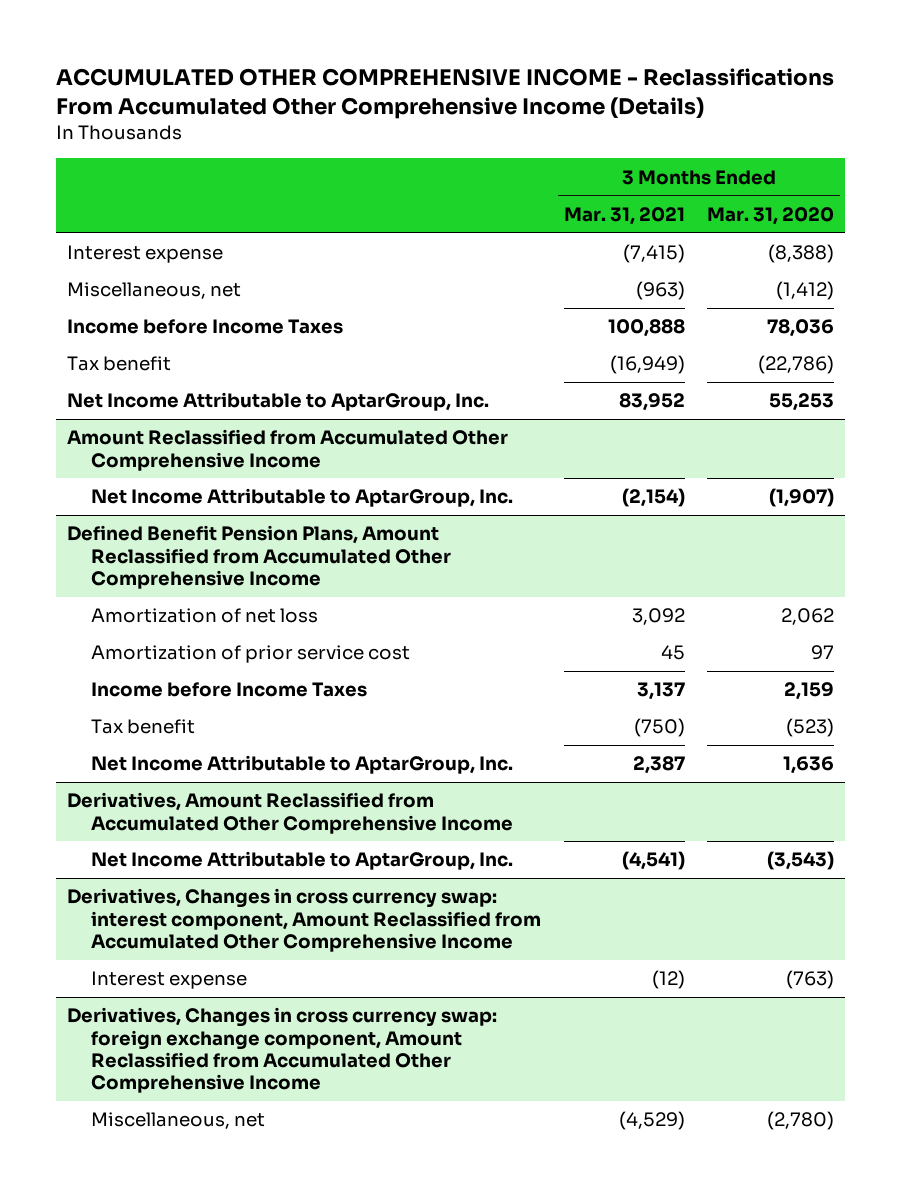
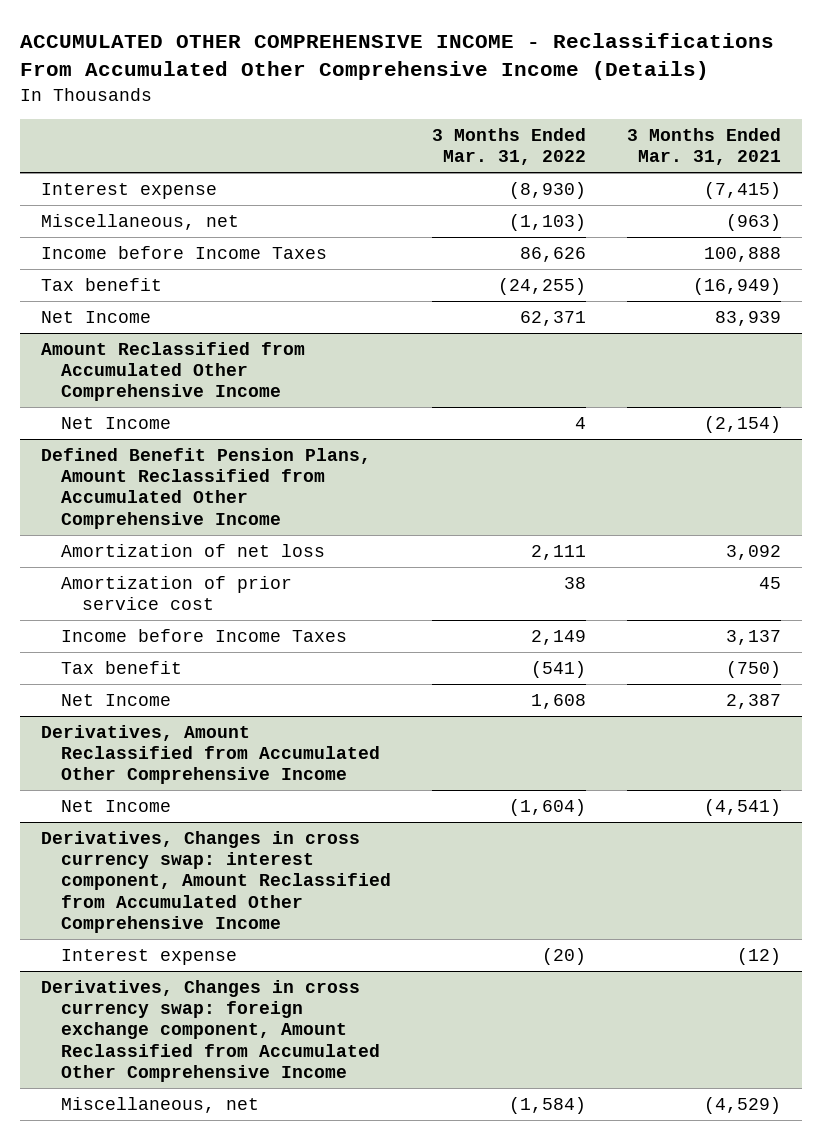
[706,206,834,225] Mar. 31, 2020 -> none
none -> [432,128,587,166] 3 Months Ended Mar. 31, 2022
[67,392,490,412] Net Income Attributable to AptarGroup, Inc. -> none
none -> [40,310,151,323] Net Income
[91,488,514,508] Net Income Attributable to AptarGroup, Inc. -> [61,416,172,429] Net Income
[91,755,514,775] Net Income Attributable to AptarGroup, Inc. -> [61,693,172,706] Net Income
[91,851,514,871] Net Income Attributable to AptarGroup, Inc. -> [61,799,172,812] Net Income

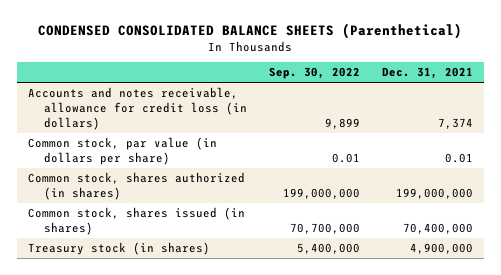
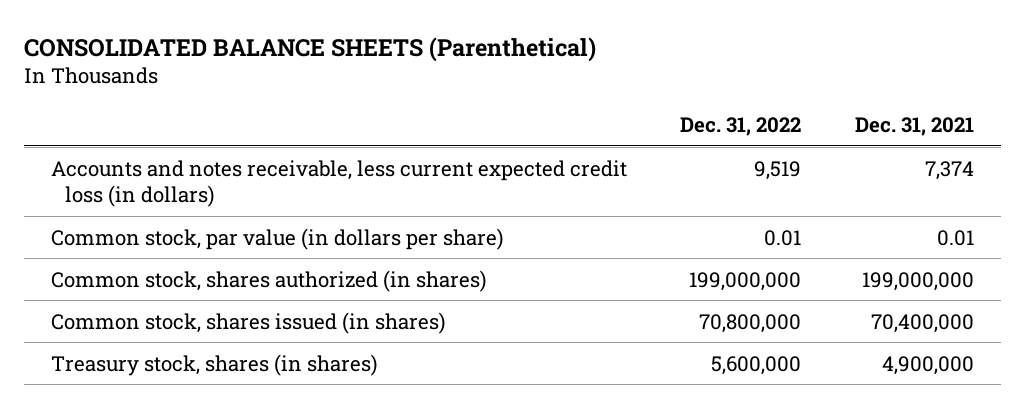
[38,23,463,40] CONDENSED CONSOLIDATED BALANCE SHEETS (Parenthetical) -> [23,36,596,62] CONSOLIDATED BALANCE SHEETS (Parenthetical)
[268,67,360,80] Sep. 30, 2022 -> none
none -> [680,117,802,137] Dec. 31, 2022
[28,87,247,130] Accounts and notes receivable, allowance for credit loss (in dollars) -> [50,159,627,207] Accounts and notes receivable, less current expected credit loss (in dollars)
[28,242,211,256] Treasury stock (in shares) -> [50,353,378,376] Treasury stock, shares (in shares)

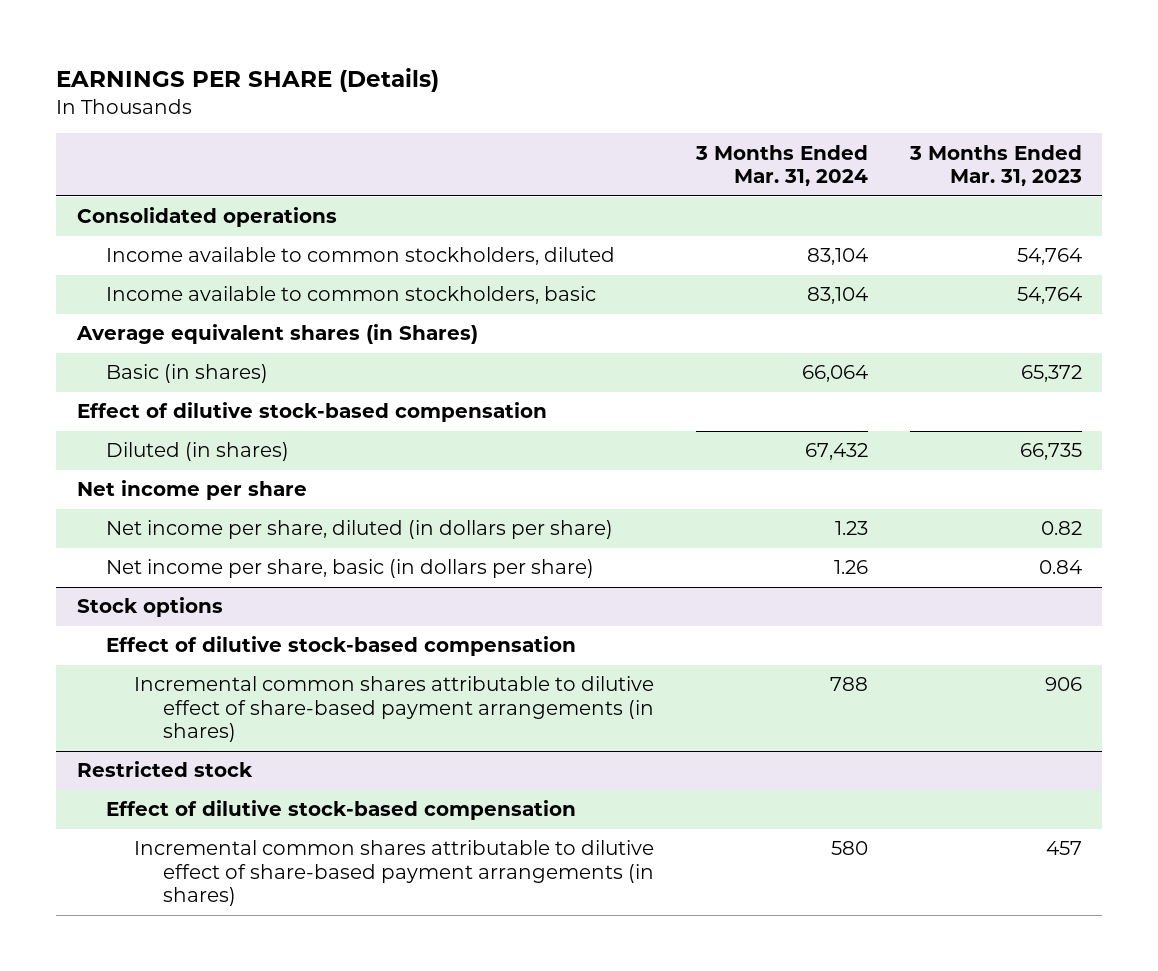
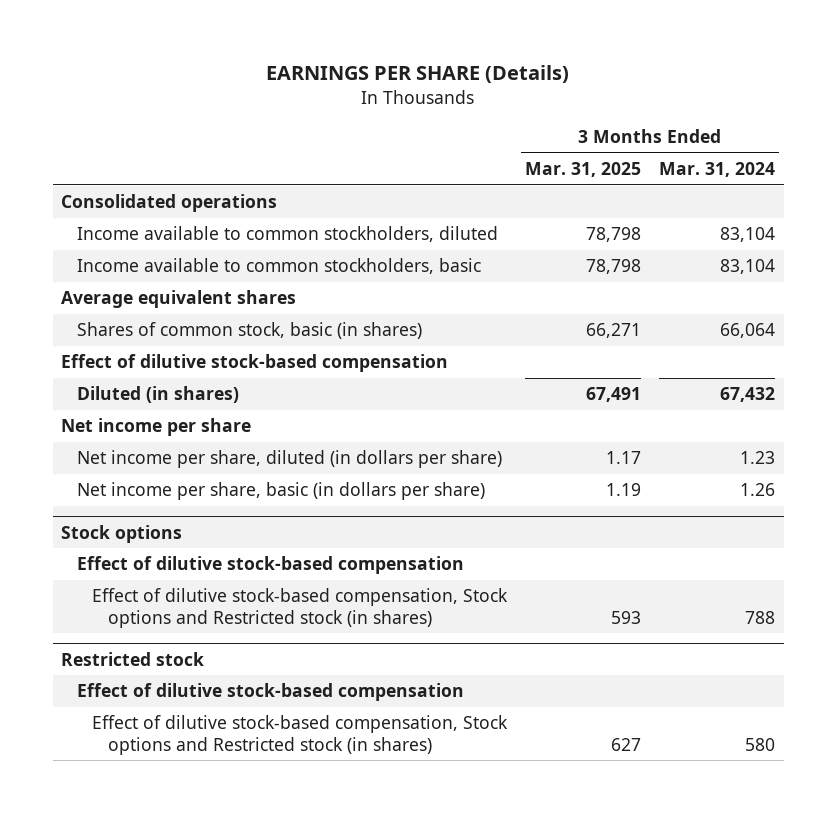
[908,144,1082,187] 3 Months Ended Mar. 31, 2023 -> none
none -> [525,162,642,178] Mar. 31, 2025
[75,324,478,345] Average equivalent shares (in Shares) -> [61,290,297,309] Average equivalent shares
[105,364,268,384] Basic (in shares) -> [76,322,422,340] Shares of common stock, basic (in shares)
[134,676,655,743] Incremental common shares attributable to dilutive effect of share-based payment arrangements (in shares) -> [92,588,509,628] Effect of dilutive stock-based compensation, Stock options and Restricted stock (in shares)
[134,840,655,907] Incremental common shares attributable to dilutive effect of share-based payment arrangements (in shares) -> [92,715,509,755] Effect of dilutive stock-based compensation, Stock options and Restricted stock (in shares)

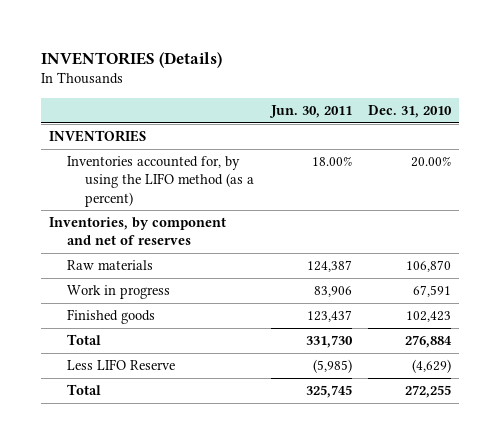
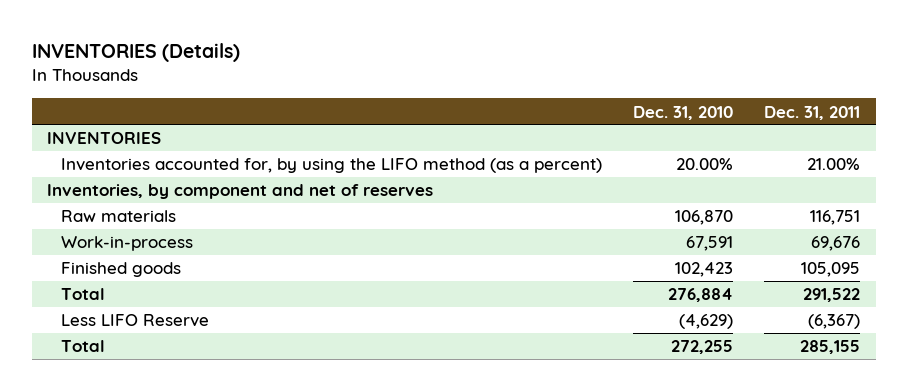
[268,105,352,119] Jun. 30, 2011 -> none
none -> [764,105,861,120] Dec. 31, 2011
[67,285,171,300] Work in progress -> [60,236,193,252] Work-in-process

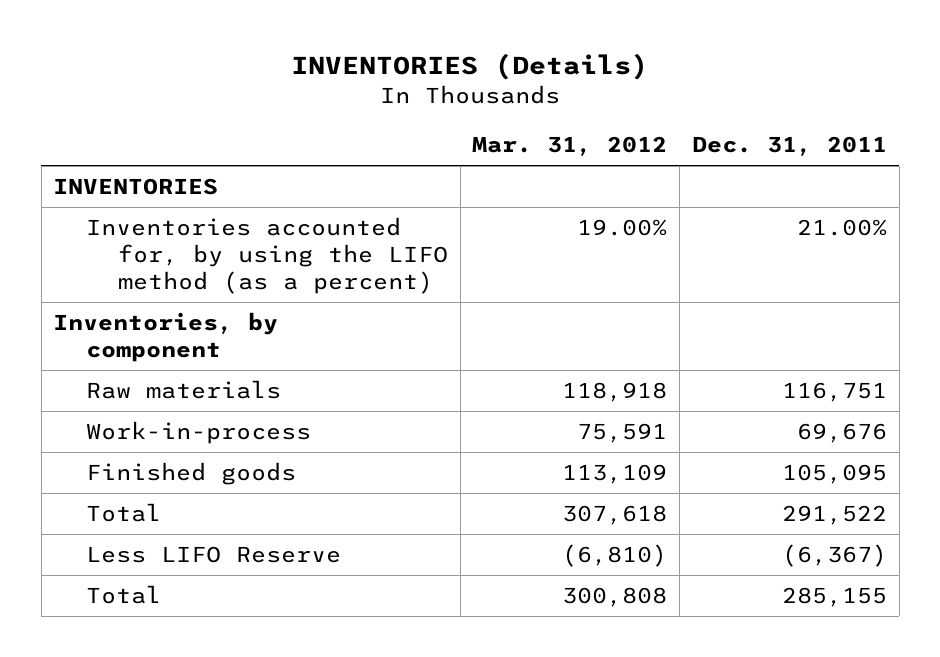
[633,105,734,120] Dec. 31, 2010 -> none
none -> [472,136,668,157] Mar. 31, 2012
[47,184,434,200] Inventories, by component and net of reserves -> [53,311,279,362] Inventories, by component

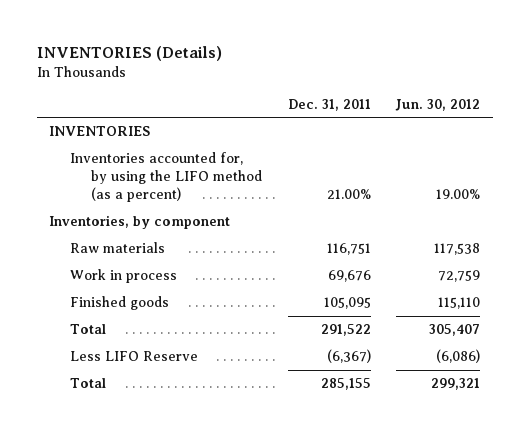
[472,136,668,157] Mar. 31, 2012 -> none
none -> [395,98,481,111] Jun. 30, 2012
[85,420,311,444] Work-in-process -> [70,269,178,284] Work in process

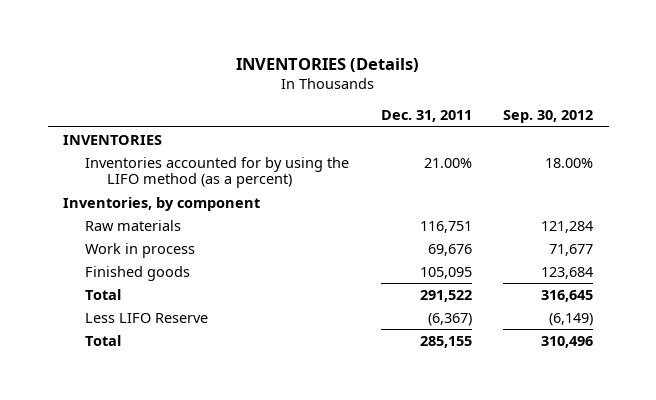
[395,98,481,111] Jun. 30, 2012 -> none
none -> [503,110,594,124] Sep. 30, 2012
[70,152,263,202] Inventories accounted for, by using the LIFO method (as a percent) -> [85,156,350,189] Inventories accounted for by using the LIFO method (as a percent)

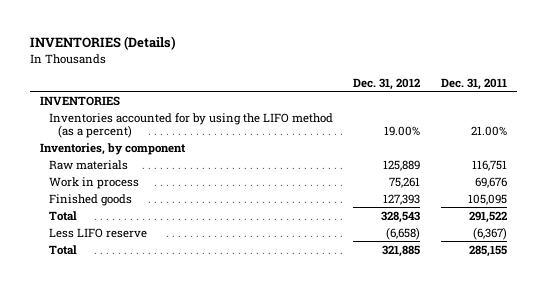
[503,110,594,124] Sep. 30, 2012 -> none
none -> [353,77,421,90] Dec. 31, 2012
[85,312,209,323] Less LIFO Reserve -> [49,227,148,238] Less LIFO reserve

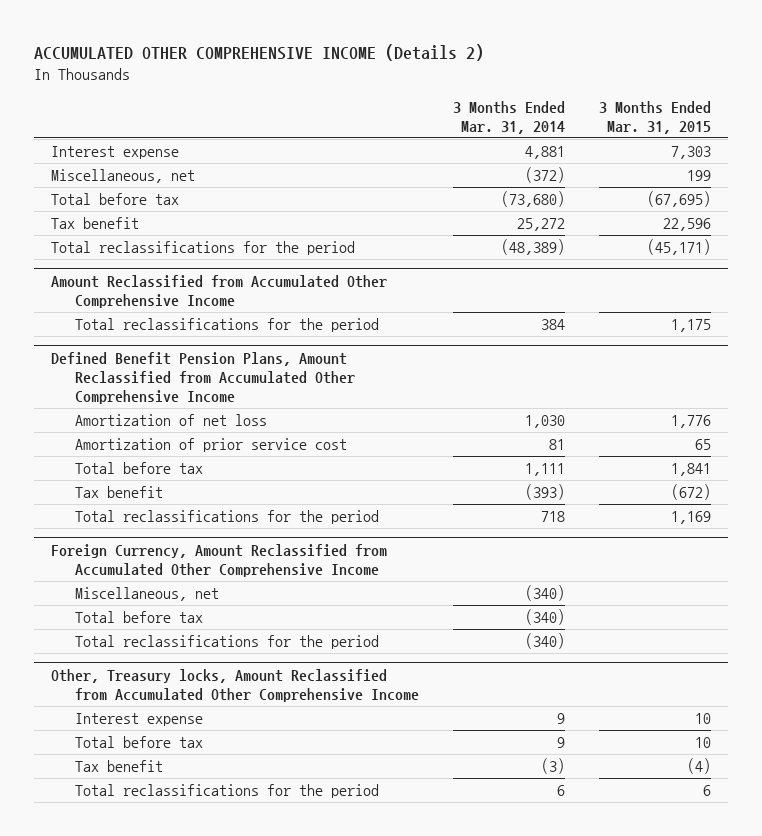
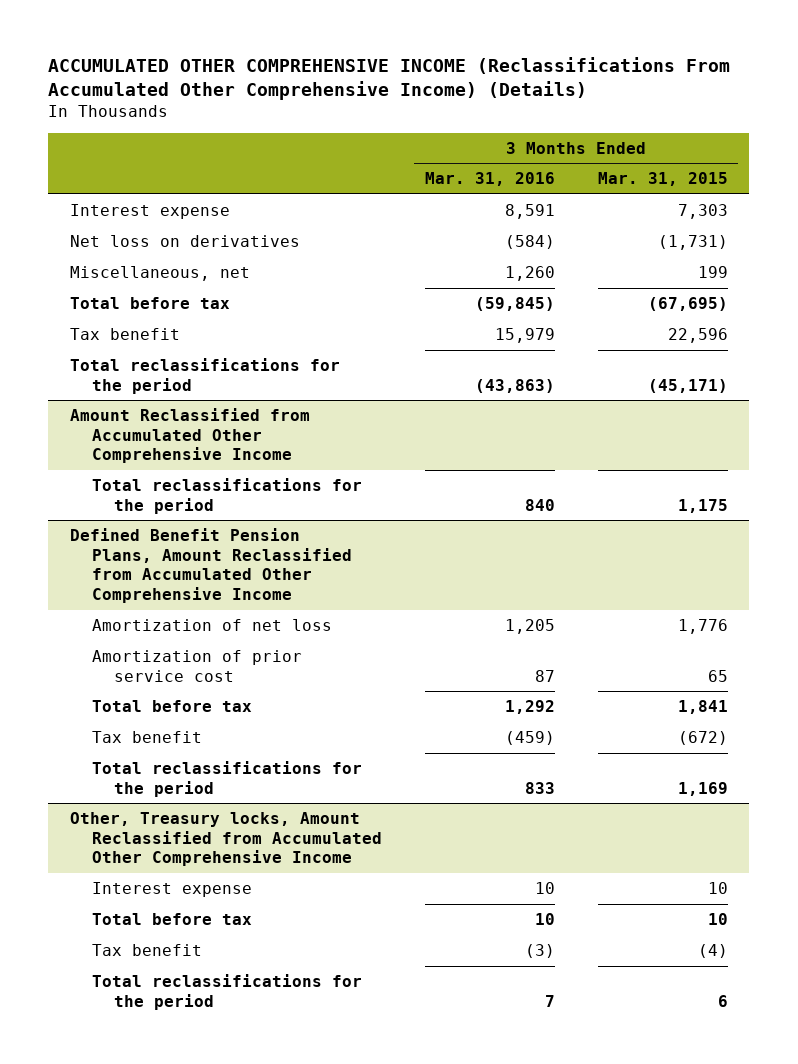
[33,43,484,61] ACCUMULATED OTHER COMPREHENSIVE INCOME (Details 2) -> [48,57,731,101] ACCUMULATED OTHER COMPREHENSIVE INCOME (Reclassifications From Accumulated Other Comprehensive Income) (Details)
[452,100,565,135] 3 Months Ended Mar. 31, 2014 -> none
none -> [424,172,555,187] Mar. 31, 2016
none -> [69,234,300,247] Net loss on derivatives
[50,543,387,577] Foreign Currency, Amount Reclassified from Accumulated Other Comprehensive Income -> none
[74,586,219,601] Miscellaneous, net -> none
[74,610,203,623] Total before tax -> none
[74,634,379,649] Total reclassifications for the period -> none

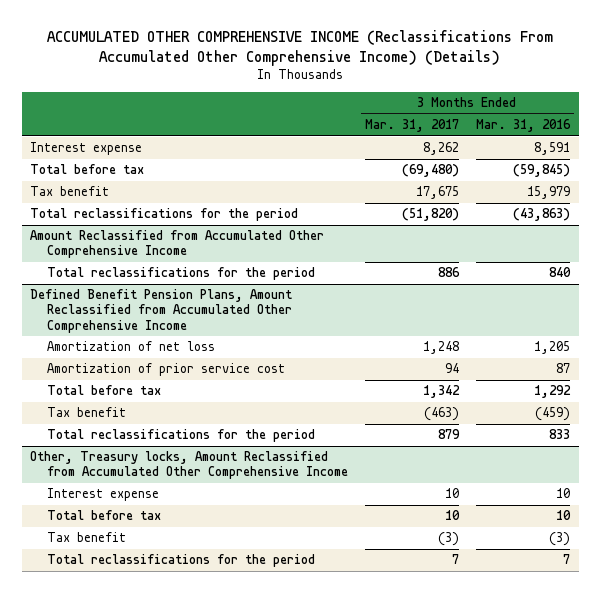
[597,172,728,187] Mar. 31, 2015 -> none
none -> [364,119,459,133] Mar. 31, 2017
[69,234,300,247] Net loss on derivatives -> none
[69,265,250,281] Miscellaneous, net -> none

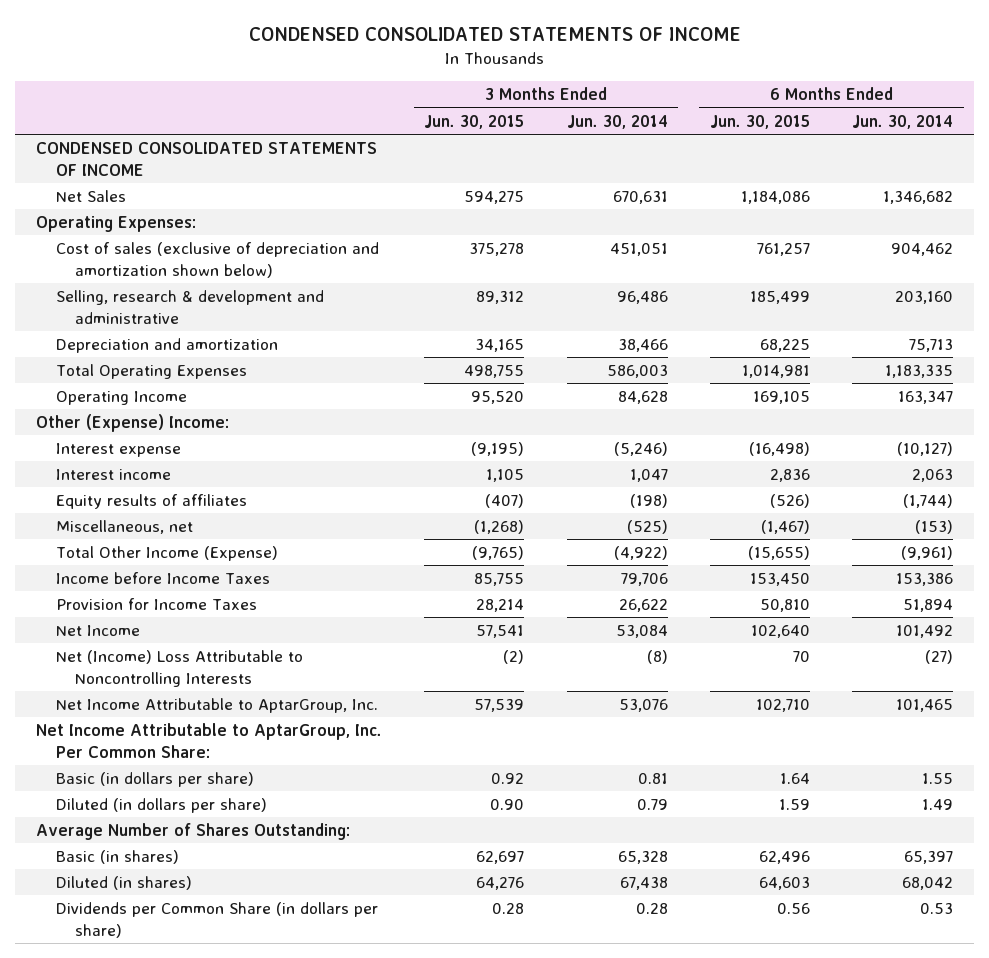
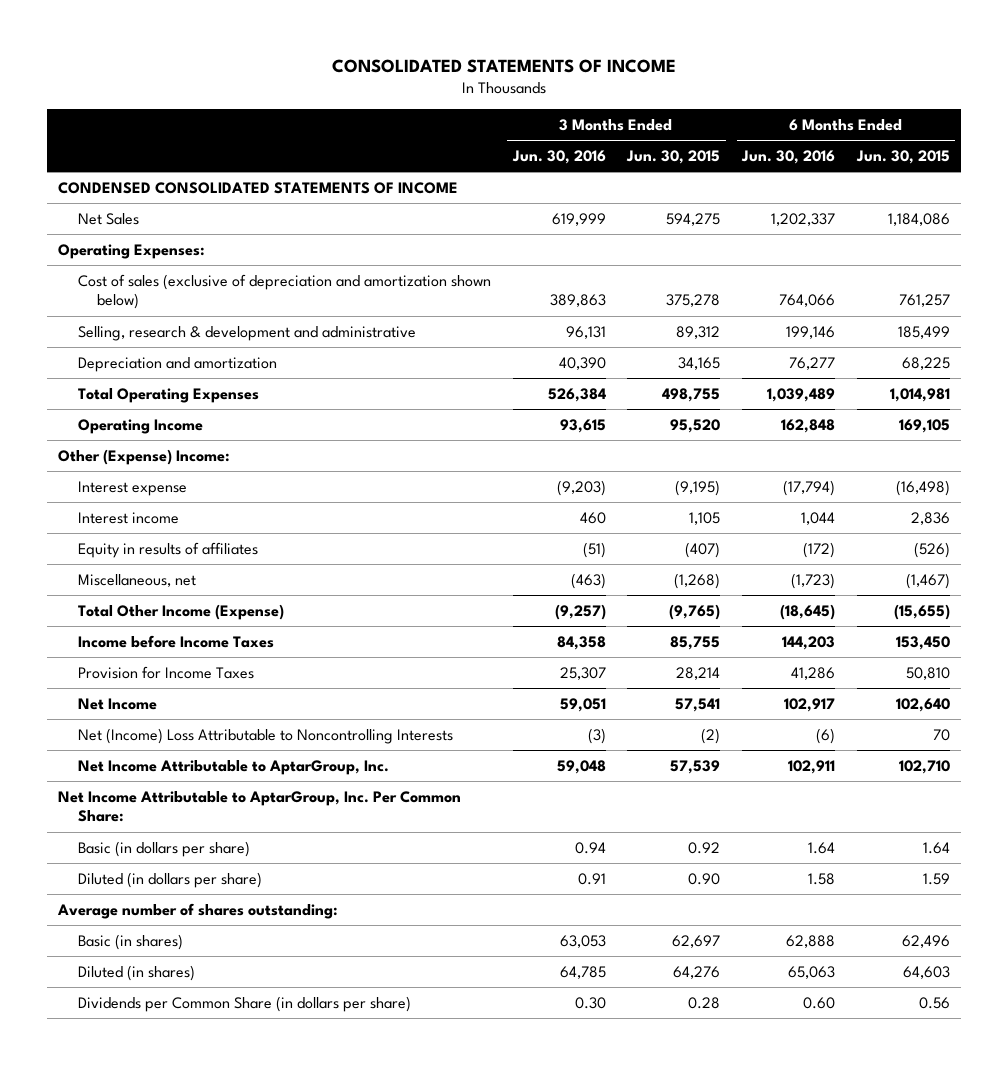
[248,27,741,42] CONDENSED CONSOLIDATED STATEMENTS OF INCOME -> [331,58,676,73] CONSOLIDATED STATEMENTS OF INCOME
[566,114,668,129] Jun. 30, 2014 -> none
[852,114,954,129] Jun. 30, 2014 -> none
none -> [511,150,606,165] Jun. 30, 2016
none -> [741,150,836,165] Jun. 30, 2016
[55,493,247,509] Equity results of affiliates -> [77,541,258,558] Equity in results of affiliates
[36,822,351,840] Average Number of Shares Outstanding: -> [56,902,338,919] Average number of shares outstanding:

